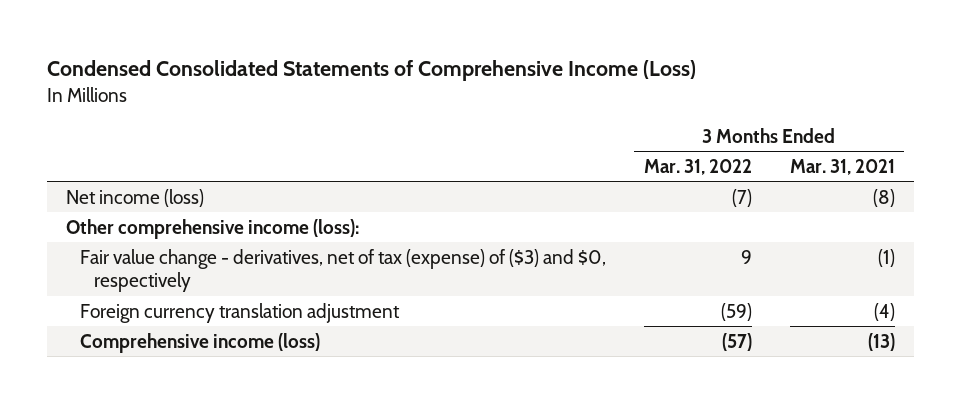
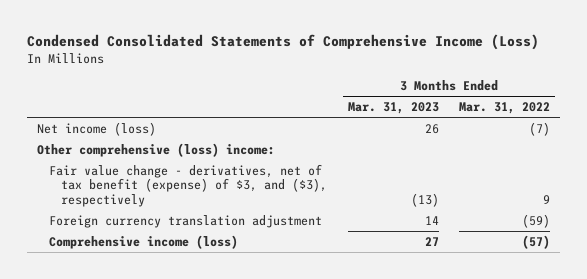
[789,158,895,175] Mar. 31, 2021 -> none
none -> [347,102,439,115] Mar. 31, 2023
[65,218,359,239] Other comprehensive income (loss): -> [37,142,276,157] Other comprehensive (loss) income:
[80,248,607,293] Fair value change - derivatives, net of tax (expense) of ($3) and $0, respectively -> [49,163,328,207] Fair value change - derivatives, net of tax benefit (expense) of $3, and ($3), respectively

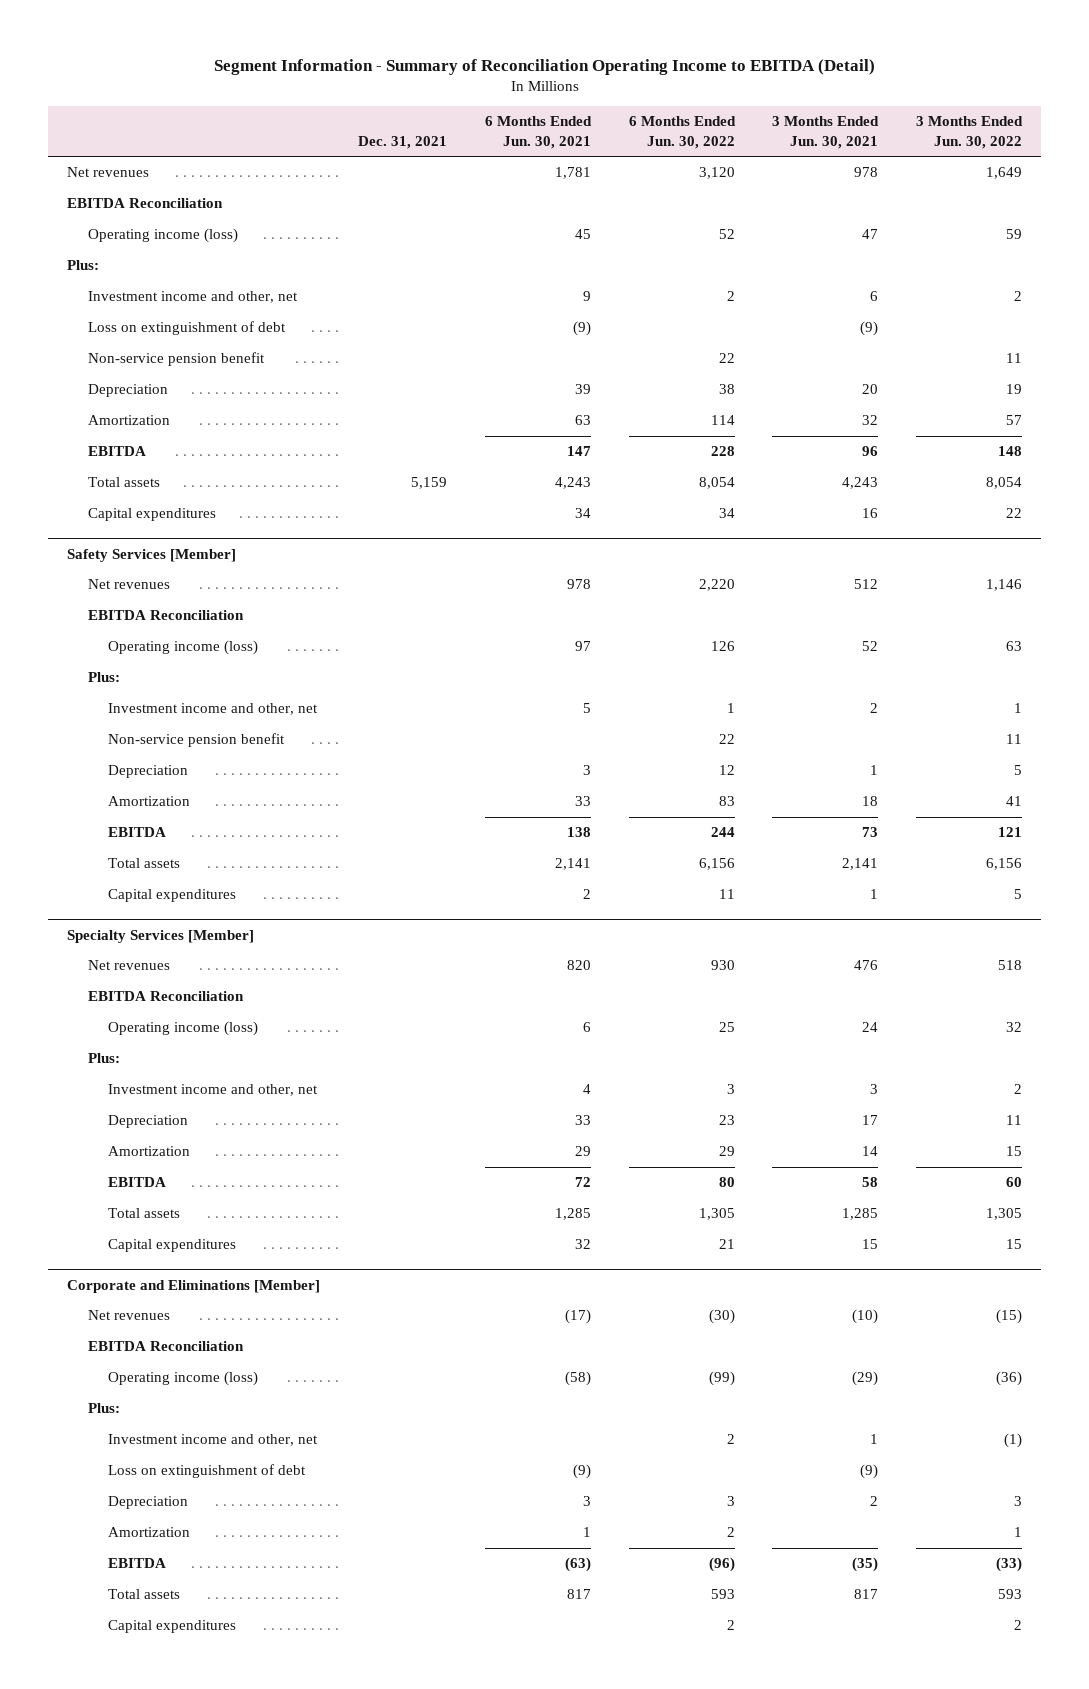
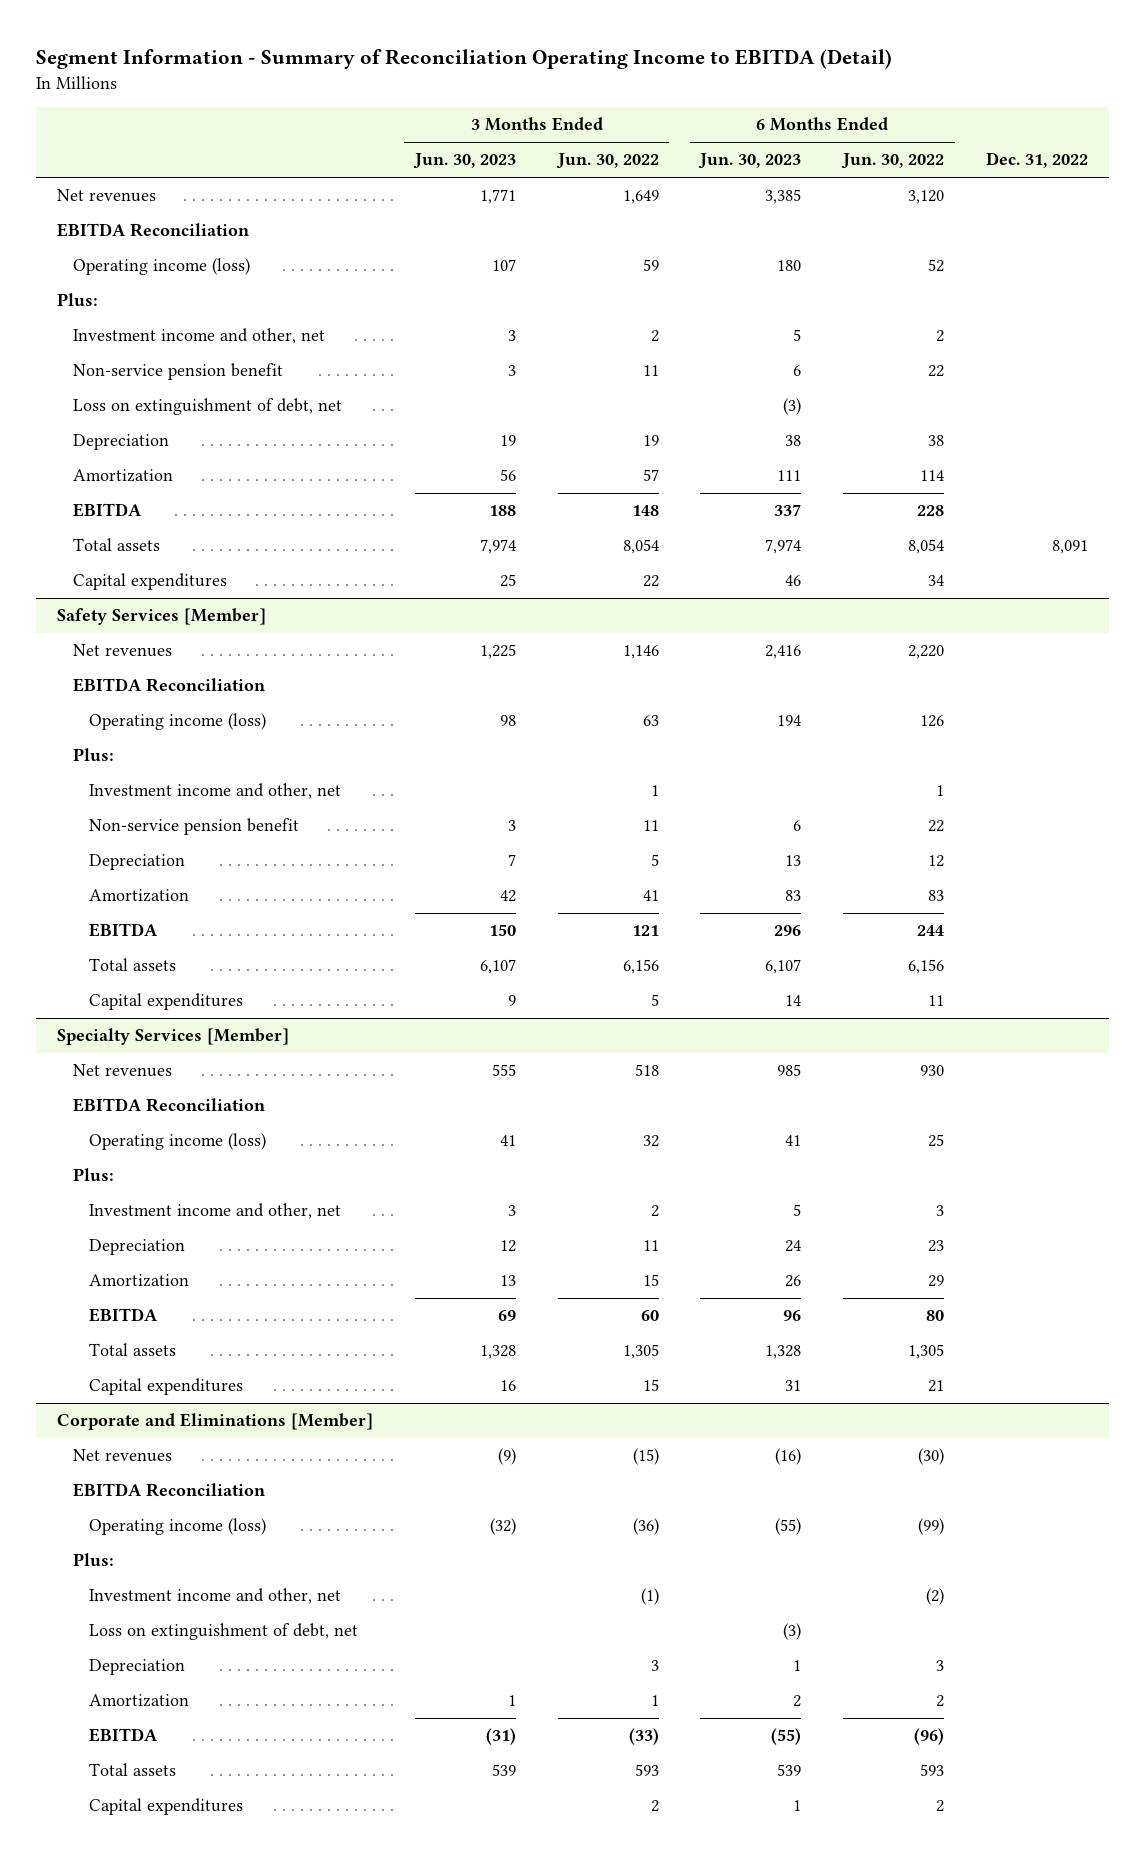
[357,135,447,149] Dec. 31, 2021 -> none
[484,116,592,149] 6 Months Ended Jun. 30, 2021 -> none
[772,116,880,149] 3 Months Ended Jun. 30, 2021 -> none
none -> [412,153,516,170] Jun. 30, 2023
none -> [698,153,802,170] Jun. 30, 2023
none -> [985,152,1088,169] Dec. 31, 2022
[87,321,286,336] Loss on extinguishment of debt -> none
none -> [72,398,342,416] Loss on extinguishment of debt, net
[726,1434,735,1445] 2 -> [926,1588,945,1606] (2)
[108,1464,307,1479] Loss on extinguishment of debt -> [88,1623,358,1641] Loss on extinguishment of debt, net

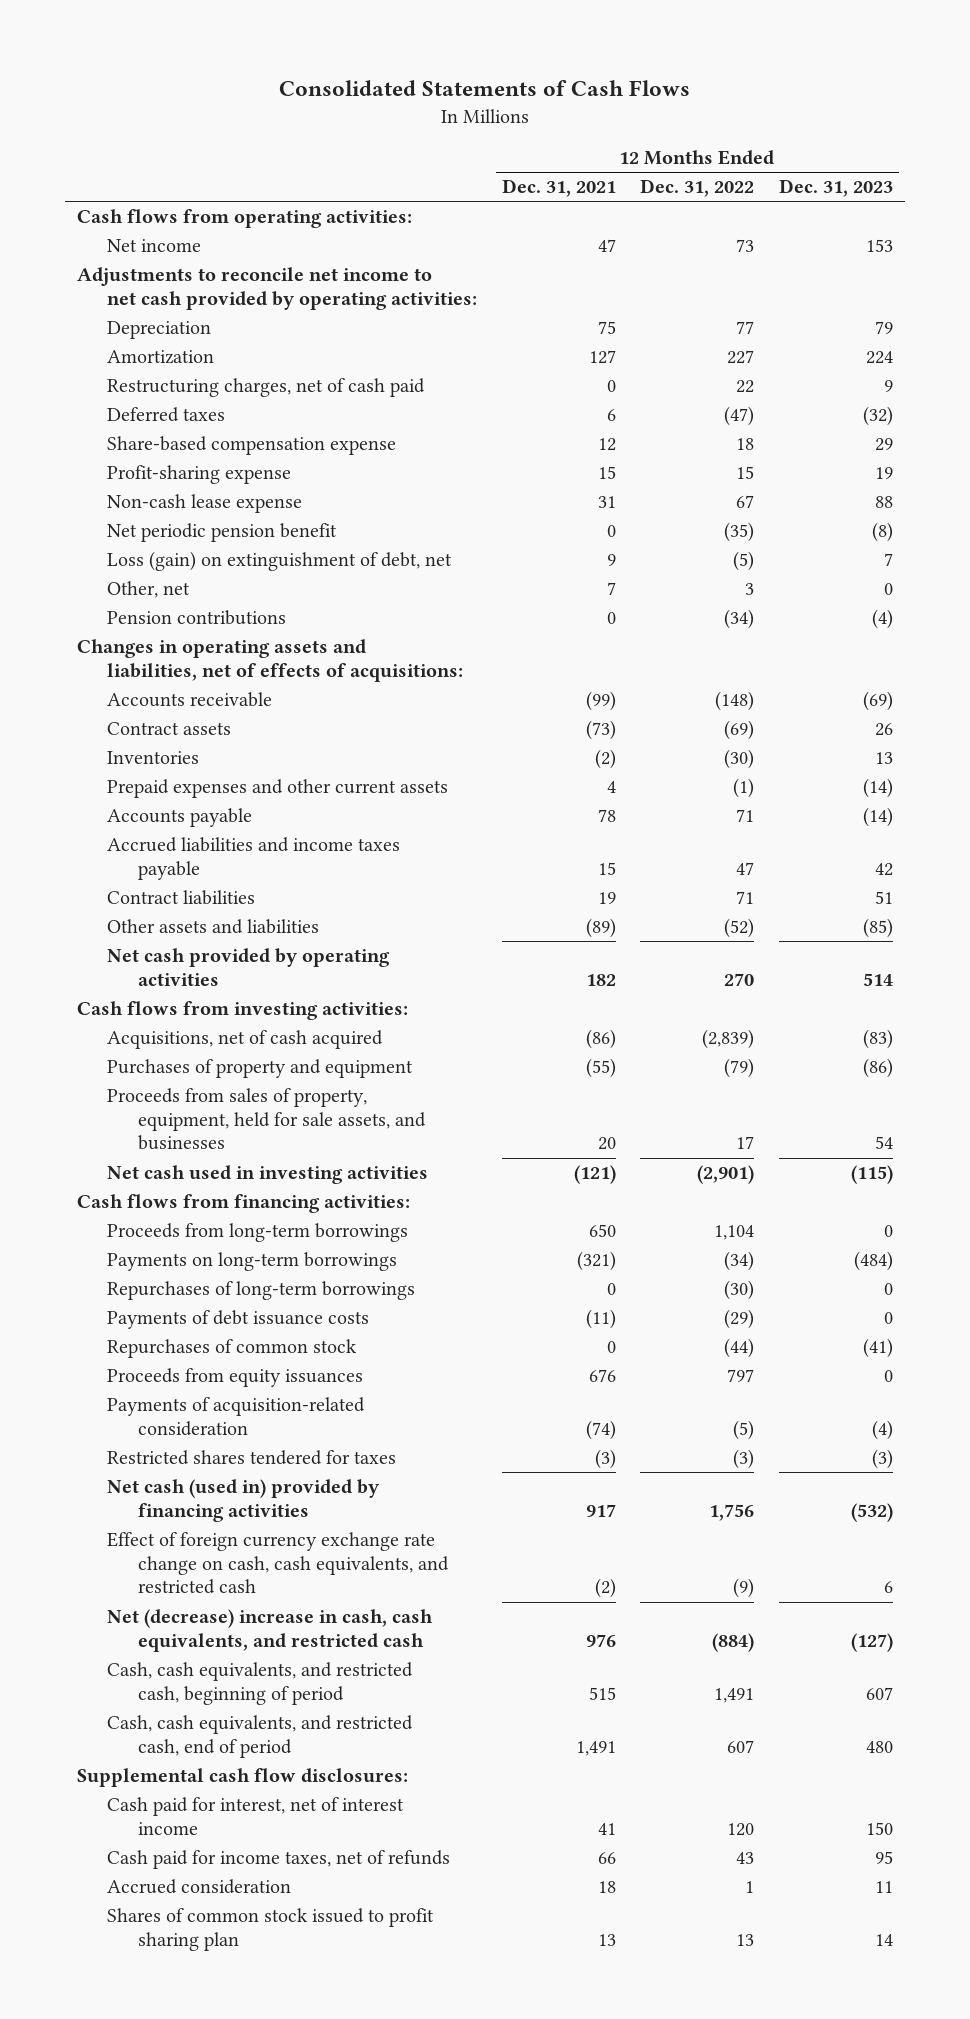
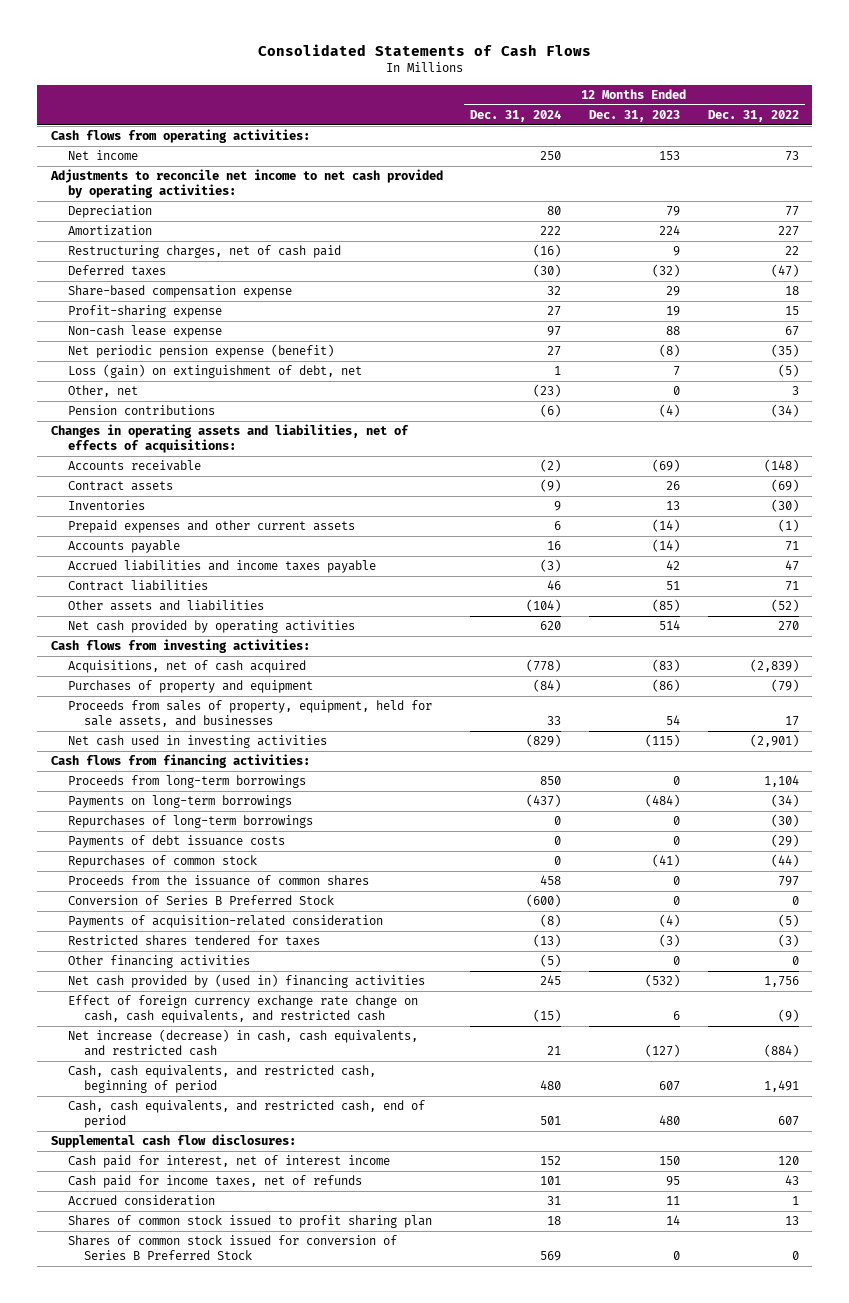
[501,179,616,198] Dec. 31, 2021 -> none
none -> [470,109,562,122] Dec. 31, 2024
[107,523,338,543] Net periodic pension benefit -> [67,344,334,359] Net periodic pension expense (benefit)
[107,1368,364,1388] Proceeds from equity issuances -> [67,875,369,887] Proceeds from the issuance of common shares
none -> [67,895,334,906] Conversion of Series B Preferred Stock
none -> [67,955,250,969] Other financing activities
[107,1479,381,1522] Net cash (used in) provided by financing activities -> [67,974,425,989] Net cash provided by (used in) financing activities
[107,1609,434,1652] Net (decrease) increase in cash, cash equivalents, and restricted cash -> [67,1029,418,1057] Net increase (decrease) in cash, cash equivalents, and restricted cash
none -> [67,1235,397,1261] Shares of common stock issued for conversion of Series B Preferred Stock

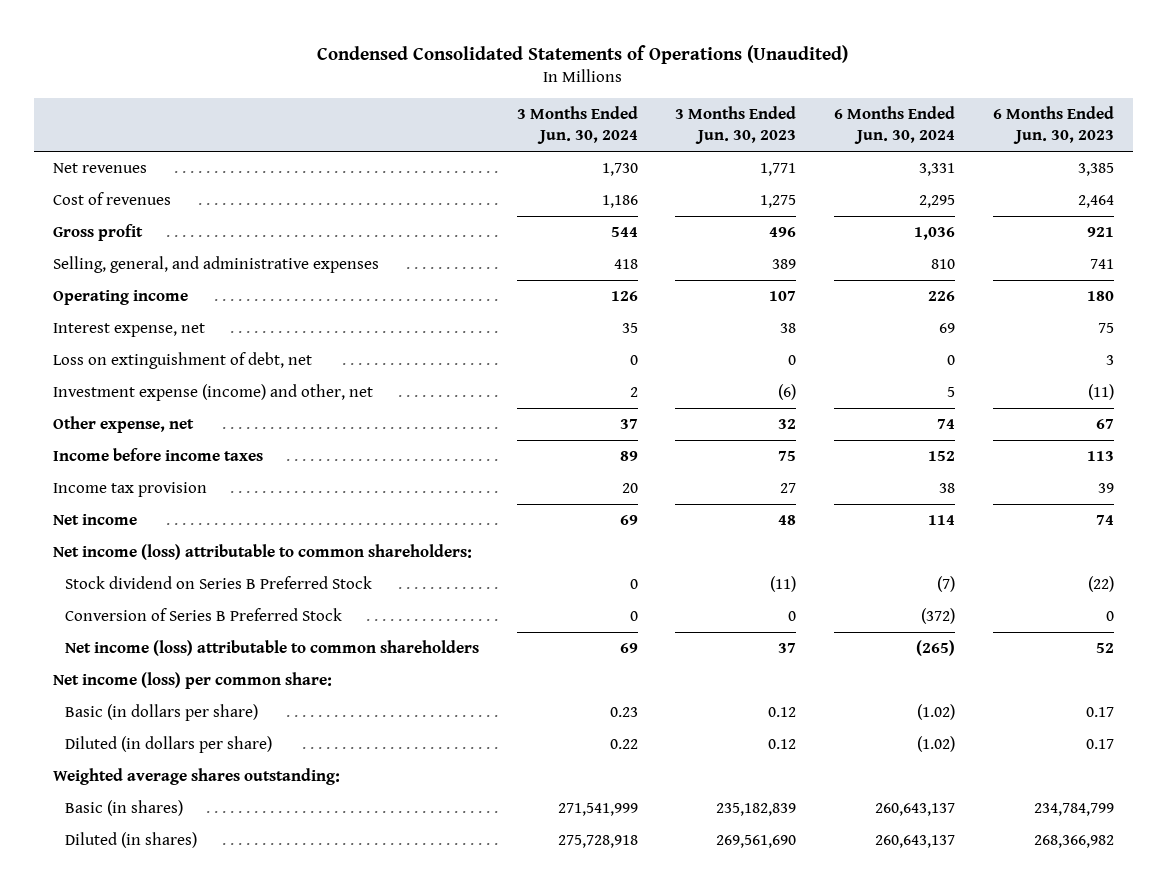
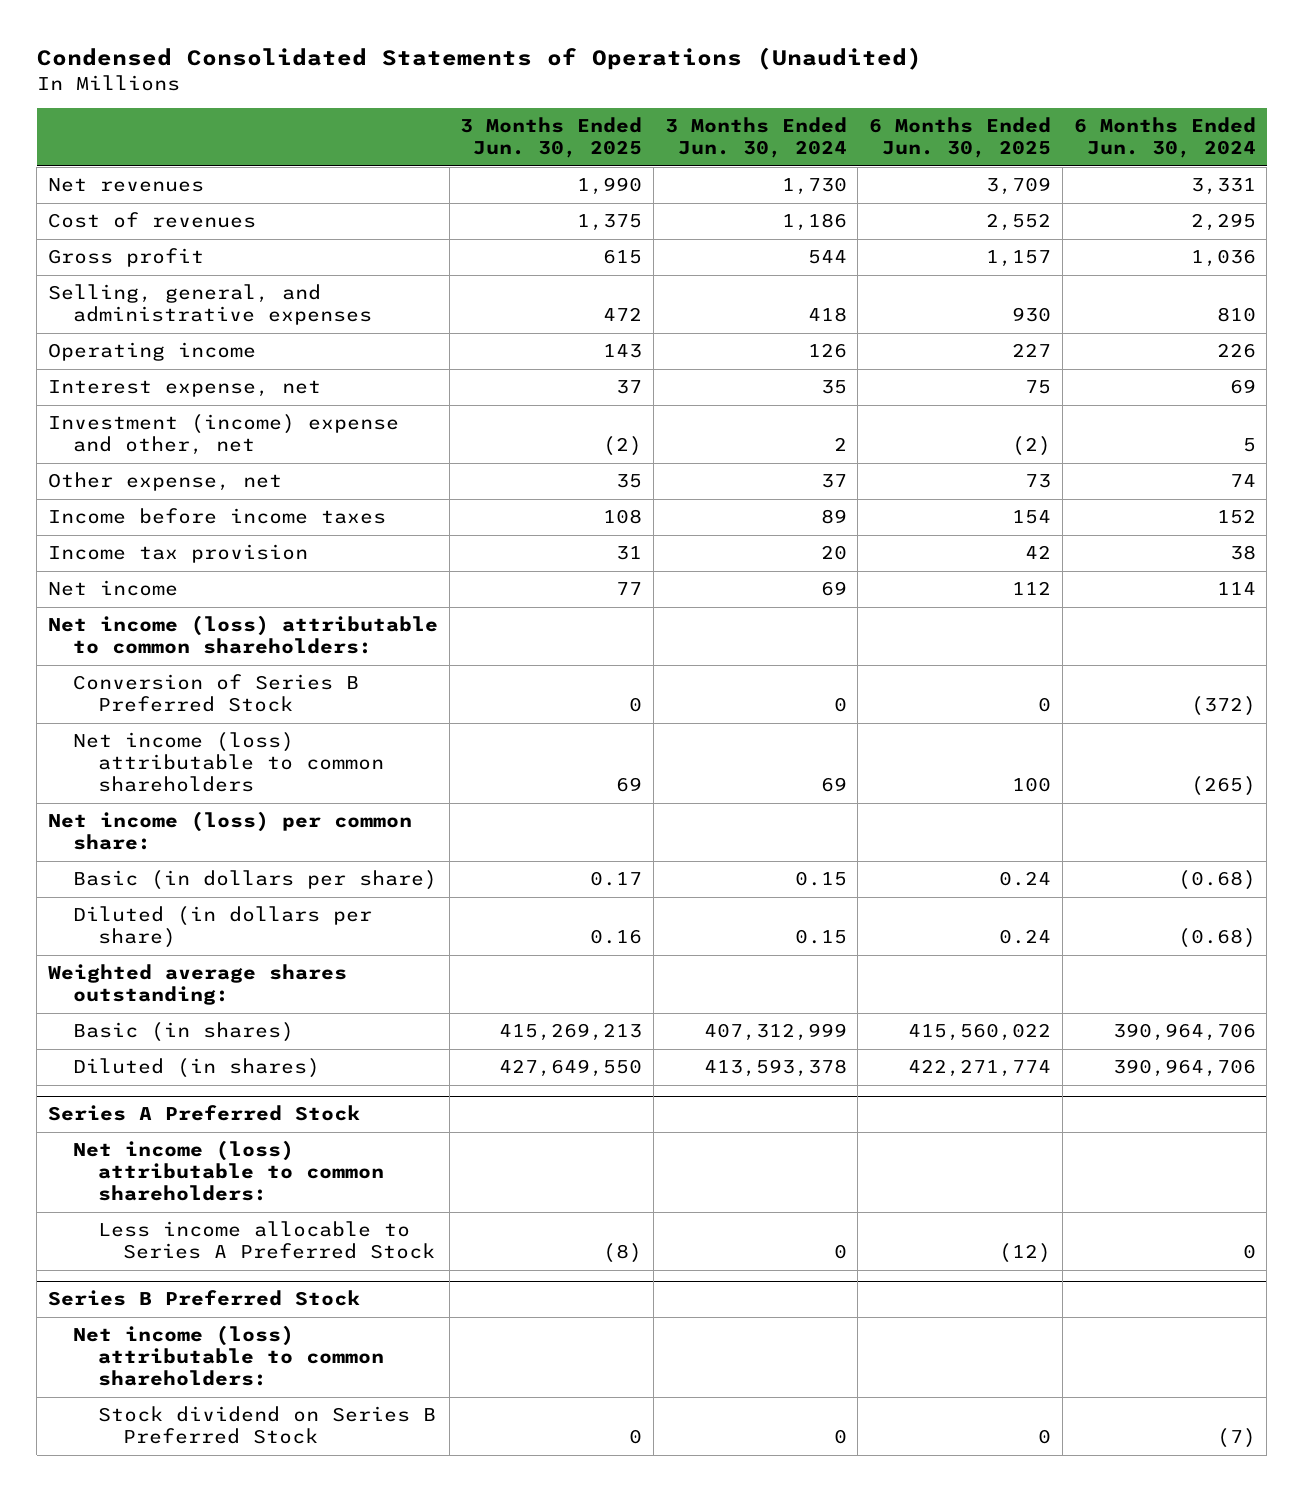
[675,106,797,145] 3 Months Ended Jun. 30, 2023 -> none
[992,106,1114,145] 6 Months Ended Jun. 30, 2023 -> none
none -> [460,117,643,159] 3 Months Ended Jun. 30, 2025
none -> [869,117,1052,159] 6 Months Ended Jun. 30, 2025
[53,352,313,370] Loss on extinguishment of debt, net -> none
[53,384,374,402] Investment expense (income) and other, net -> [47,414,399,456] Investment (income) expense and other, net
[65,576,373,590] Stock dividend on Series B Preferred Stock -> none
[609,707,638,718] 0.23 -> [794,871,847,887] 0.15
[917,704,956,721] (1.02) -> [1177,870,1256,891] (0.68)
[609,739,638,750] 0.22 -> [794,929,847,945] 0.15
[917,736,956,753] (1.02) -> [1177,928,1256,949] (0.68)
[557,803,638,817] 271,541,999 -> [703,1023,847,1042] 407,312,999
[875,803,956,817] 260,643,137 -> [1112,1023,1256,1042] 390,964,706
[557,835,638,849] 275,728,918 -> [703,1059,847,1078] 413,593,378
[875,835,956,849] 260,643,137 -> [1112,1059,1256,1078] 390,964,706
none -> [47,1105,360,1122] Series A Preferred Stock
none -> [72,1140,384,1202] Net income (loss) attributable to common shareholders:
none -> [97,1221,436,1260] Less income allocable to Series A Preferred Stock
none -> [47,1290,360,1307] Series B Preferred Stock
none -> [72,1325,384,1387] Net income (loss) attributable to common shareholders:
none -> [97,1406,436,1445] Stock dividend on Series B Preferred Stock

